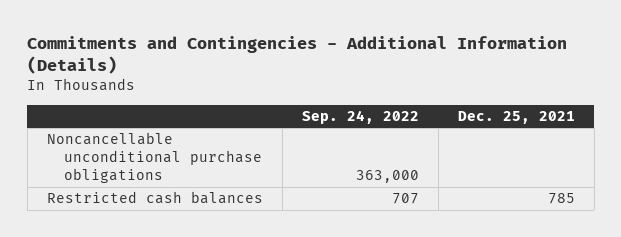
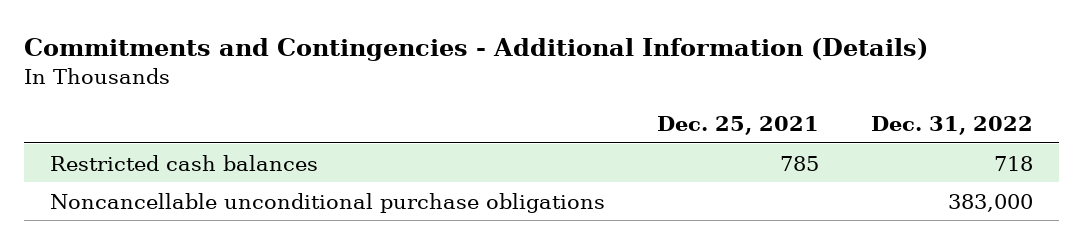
[301,109,419,124] Sep. 24, 2022 -> none
none -> [871,115,1034,135] Dec. 31, 2022
[46,132,262,184] Noncancellable unconditional purchase obligations -> [50,192,606,213] Noncancellable unconditional purchase obligations

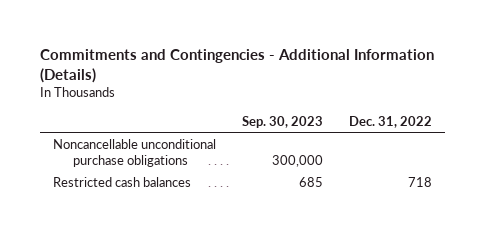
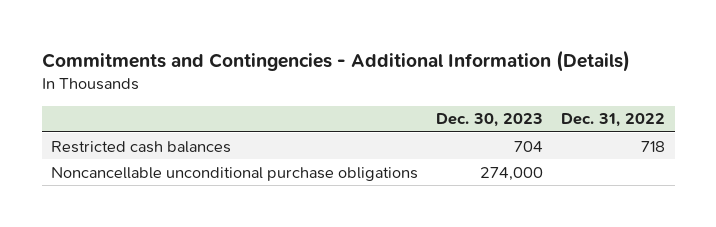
[242,115,324,128] Sep. 30, 2023 -> none
none -> [436,113,544,128] Dec. 30, 2023
[53,138,217,167] Noncancellable unconditional purchase obligations -> [51,166,419,181] Noncancellable unconditional purchase obligations

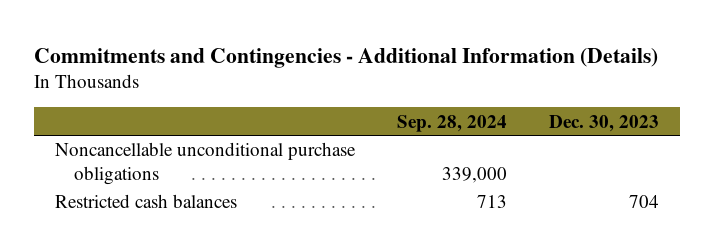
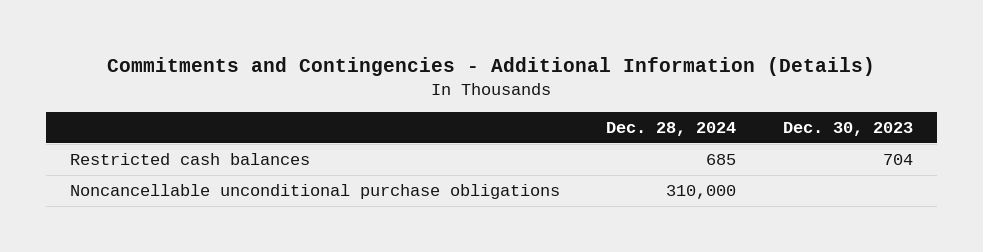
[397,114,508,132] Sep. 28, 2024 -> none
none -> [606,121,737,136] Dec. 28, 2024
[54,142,356,185] Noncancellable unconditional purchase obligations -> [69,184,560,200] Noncancellable unconditional purchase obligations

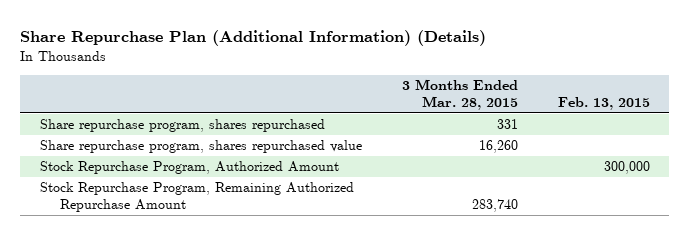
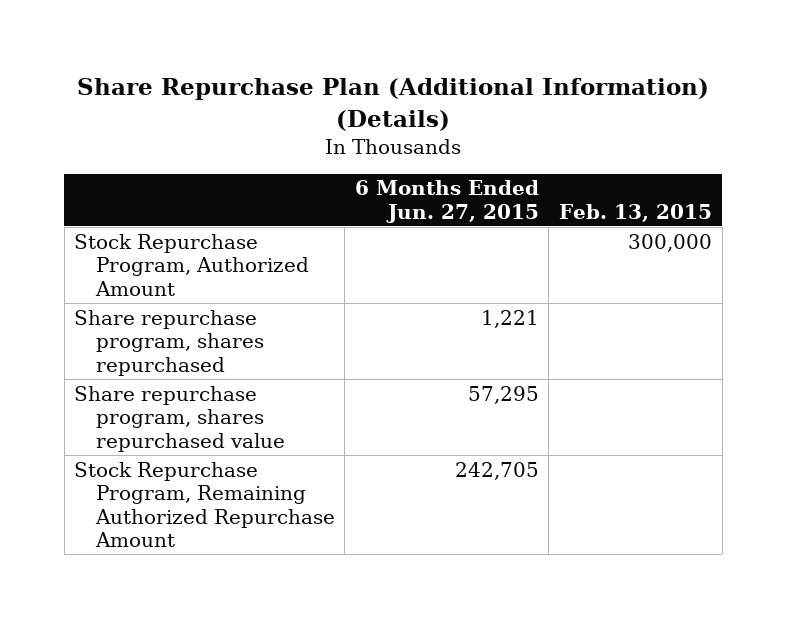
[401,78,518,110] 3 Months Ended Mar. 28, 2015 -> none
none -> [354,180,539,223] 6 Months Ended Jun. 27, 2015
[40,161,340,175] Stock Repurchase Program, Authorized Amount -> [74,233,309,296] Stock Repurchase Program, Authorized Amount

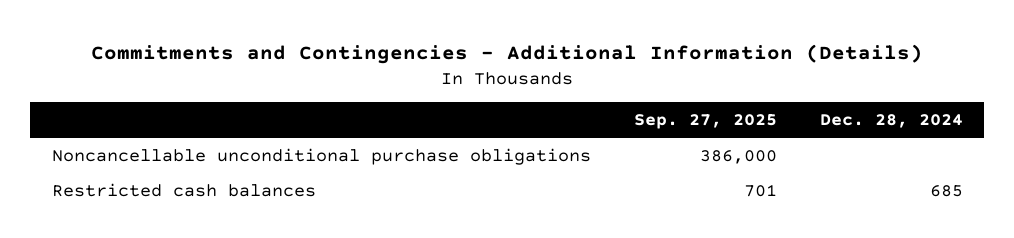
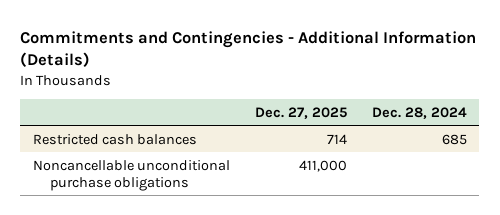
[633,114,777,130] Sep. 27, 2025 -> none
none -> [254,106,347,119] Dec. 27, 2025
[51,148,591,166] Noncancellable unconditional purchase obligations -> [32,159,230,191] Noncancellable unconditional purchase obligations

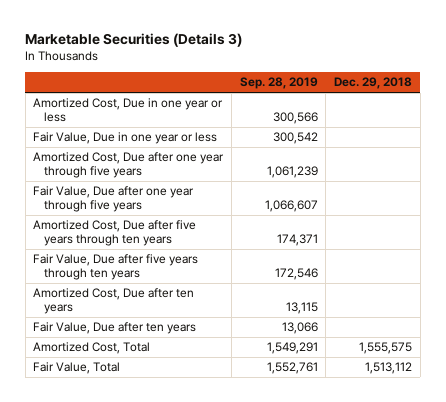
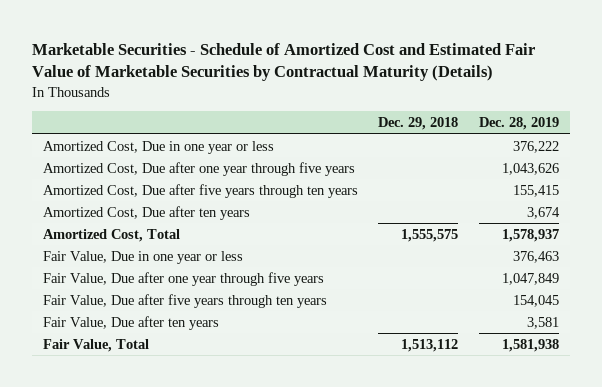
[25,32,243,47] Marketable Securities (Details 3) -> [32,42,536,82] Marketable Securities - Schedule of Amortized Cost and Estimated Fair Value of Marketable Securities by Contractual Maturity (Details)
[239,77,318,90] Sep. 28, 2019 -> none
none -> [479,117,560,131] Dec. 28, 2019
[33,132,218,145] Fair Value, Due in one year or less -> [42,250,243,264] Fair Value, Due in one year or less
[33,186,195,213] Fair Value, Due after one year through five years -> [42,271,324,286] Fair Value, Due after one year through five years
[33,254,199,281] Fair Value, Due after five years through ten years -> [42,293,327,308] Fair Value, Due after five years through ten years
[33,322,197,335] Fair Value, Due after ten years -> [42,315,219,330] Fair Value, Due after ten years

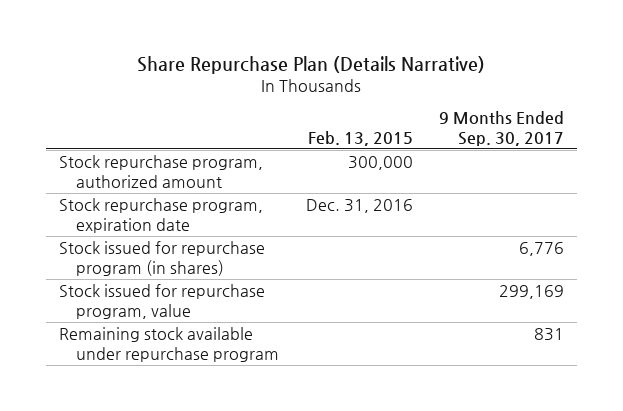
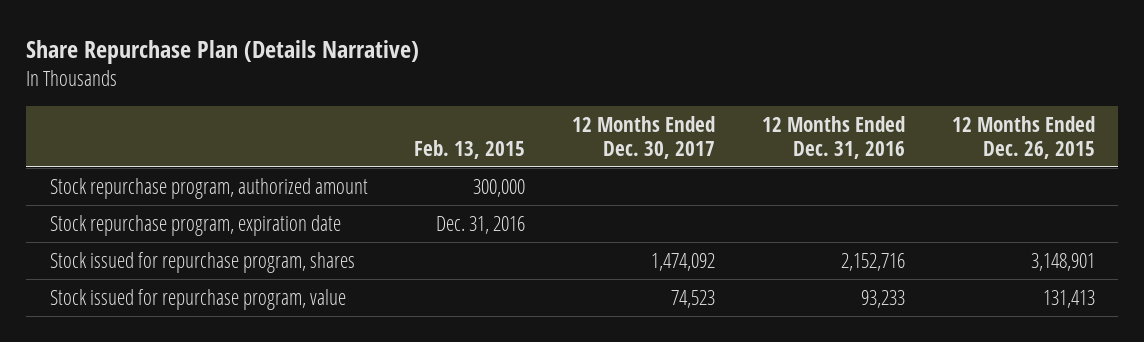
[438,111,564,146] 9 Months Ended Sep. 30, 2017 -> none
none -> [572,115,716,159] 12 Months Ended Dec. 30, 2017
none -> [762,115,906,159] 12 Months Ended Dec. 31, 2016
none -> [951,115,1095,159] 12 Months Ended Dec. 26, 2015
[58,241,265,276] Stock issued for repurchase program (in shares) -> [49,251,355,273] Stock issued for repurchase program, shares
[58,327,280,362] Remaining stock available under repurchase program -> none

